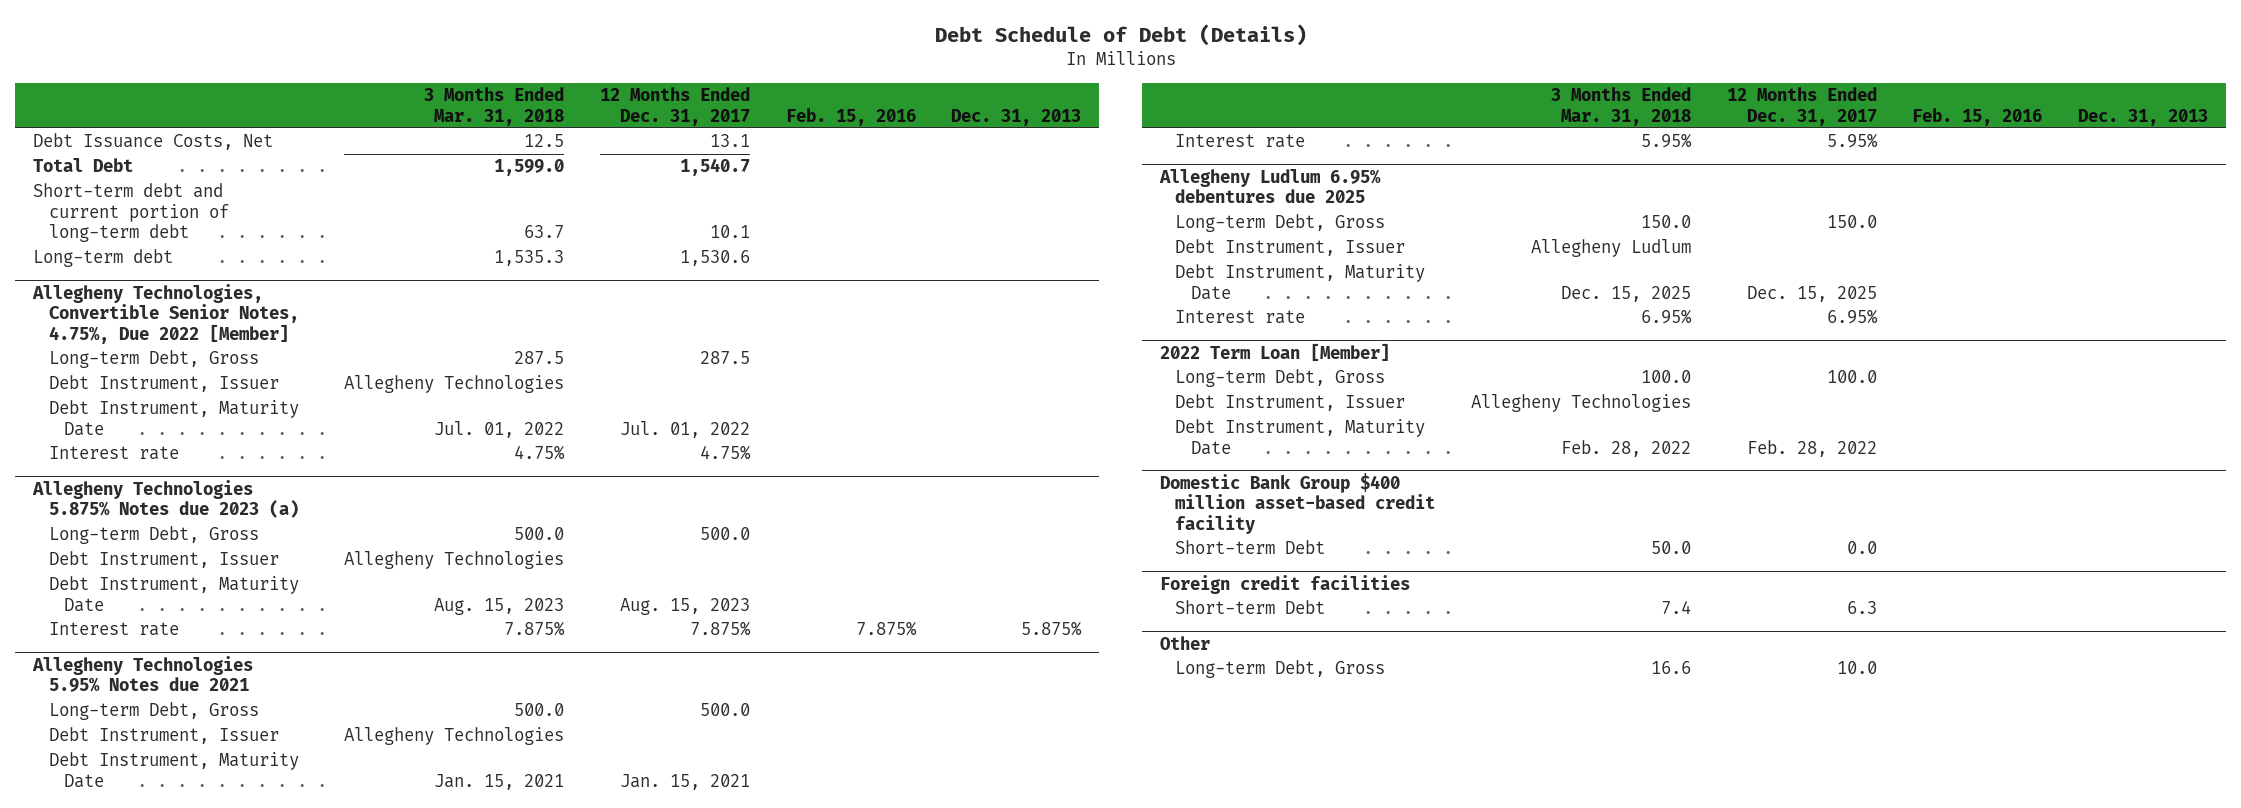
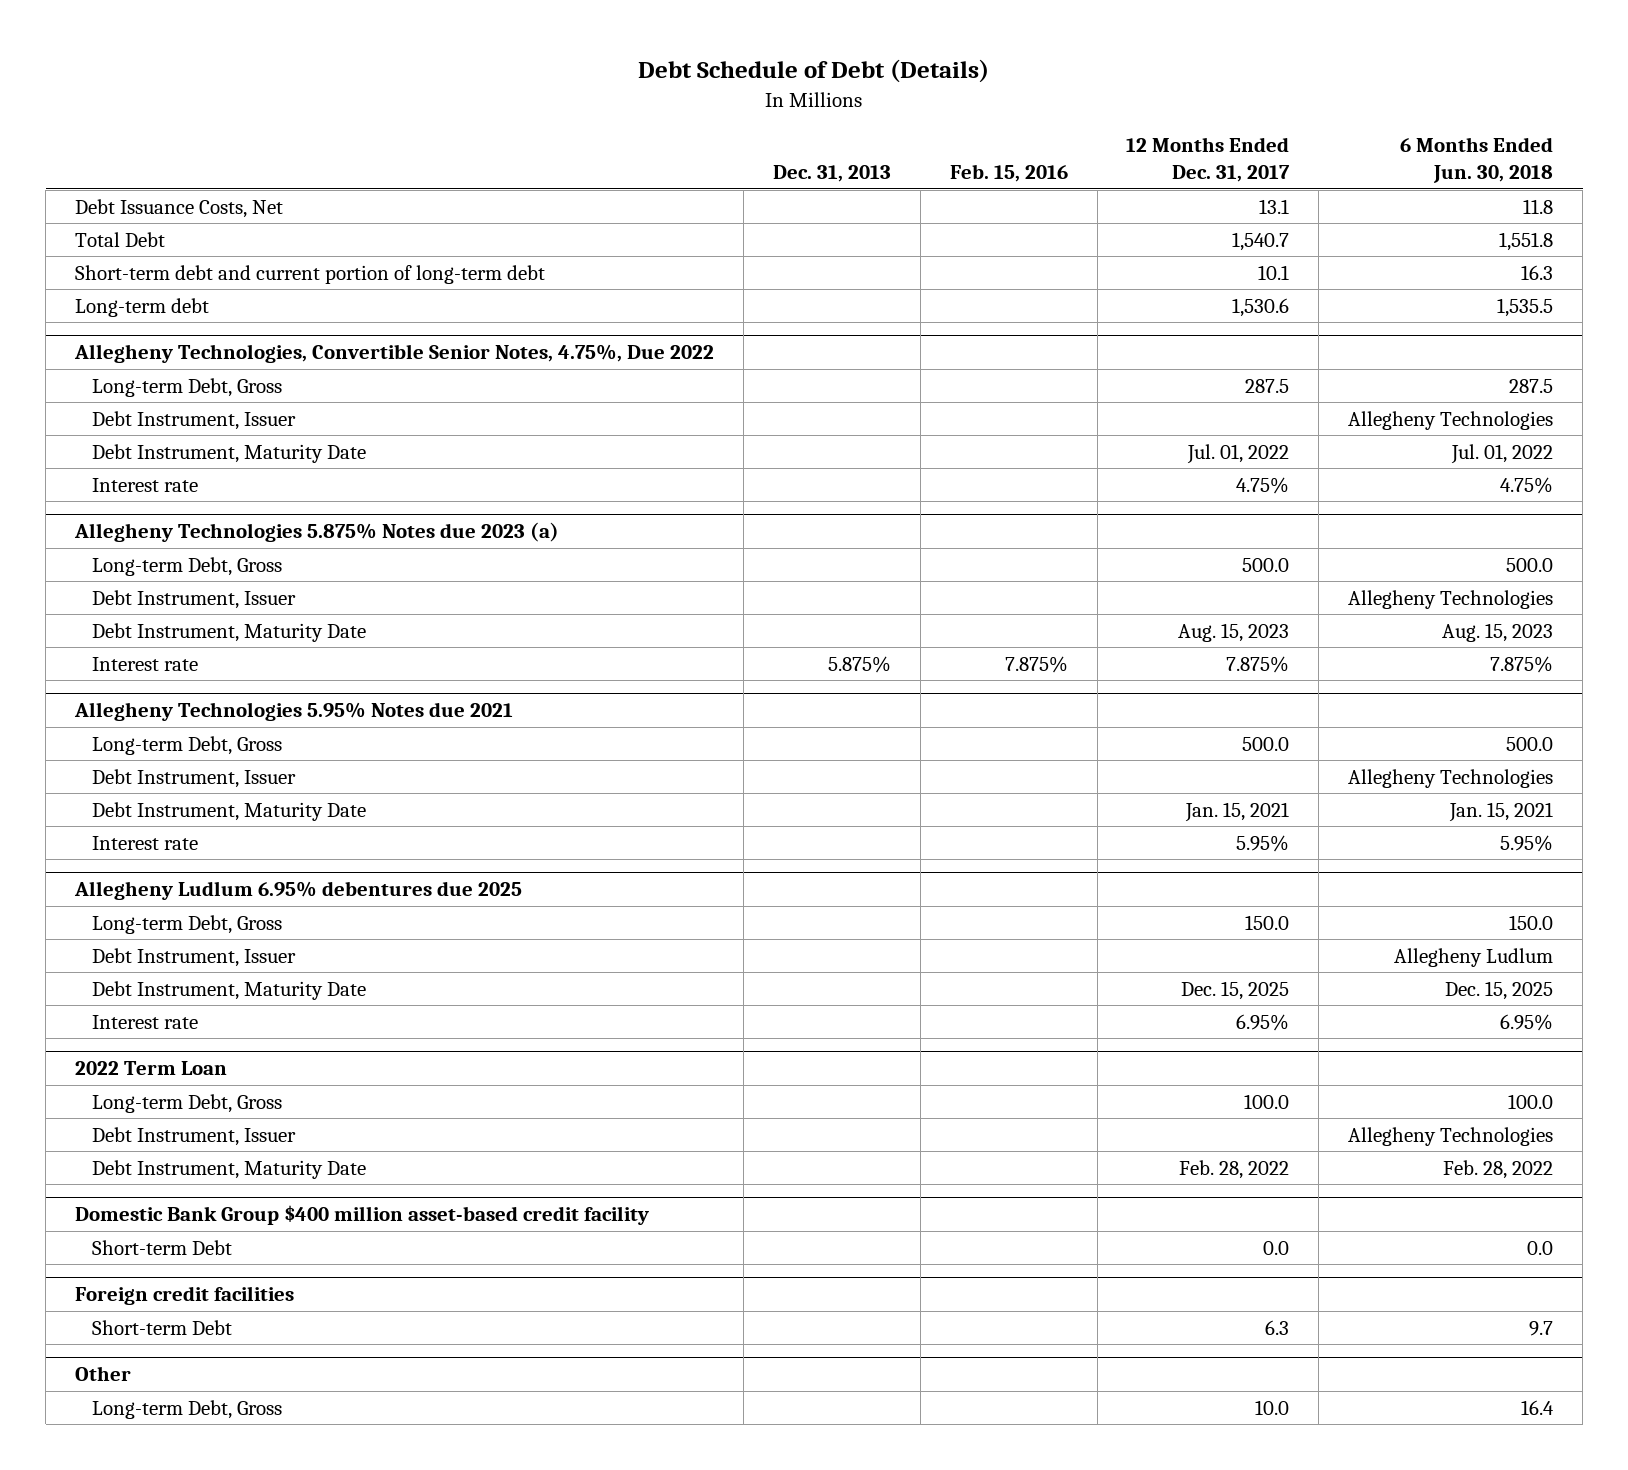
[424,87,565,126] 3 Months Ended Mar. 31, 2018 -> none
none -> [1400,136,1554,184] 6 Months Ended Jun. 30, 2018
[32,283,299,344] Allegheny Technologies, Convertible Senior Notes, 4.75%, Due 2022 [Member] -> [74,344,715,364] Allegheny Technologies, Convertible Senior Notes, 4.75%, Due 2022
[1159,342,1390,361] 2022 Term Loan [Member] -> [75,1061,228,1076] 2022 Term Loan

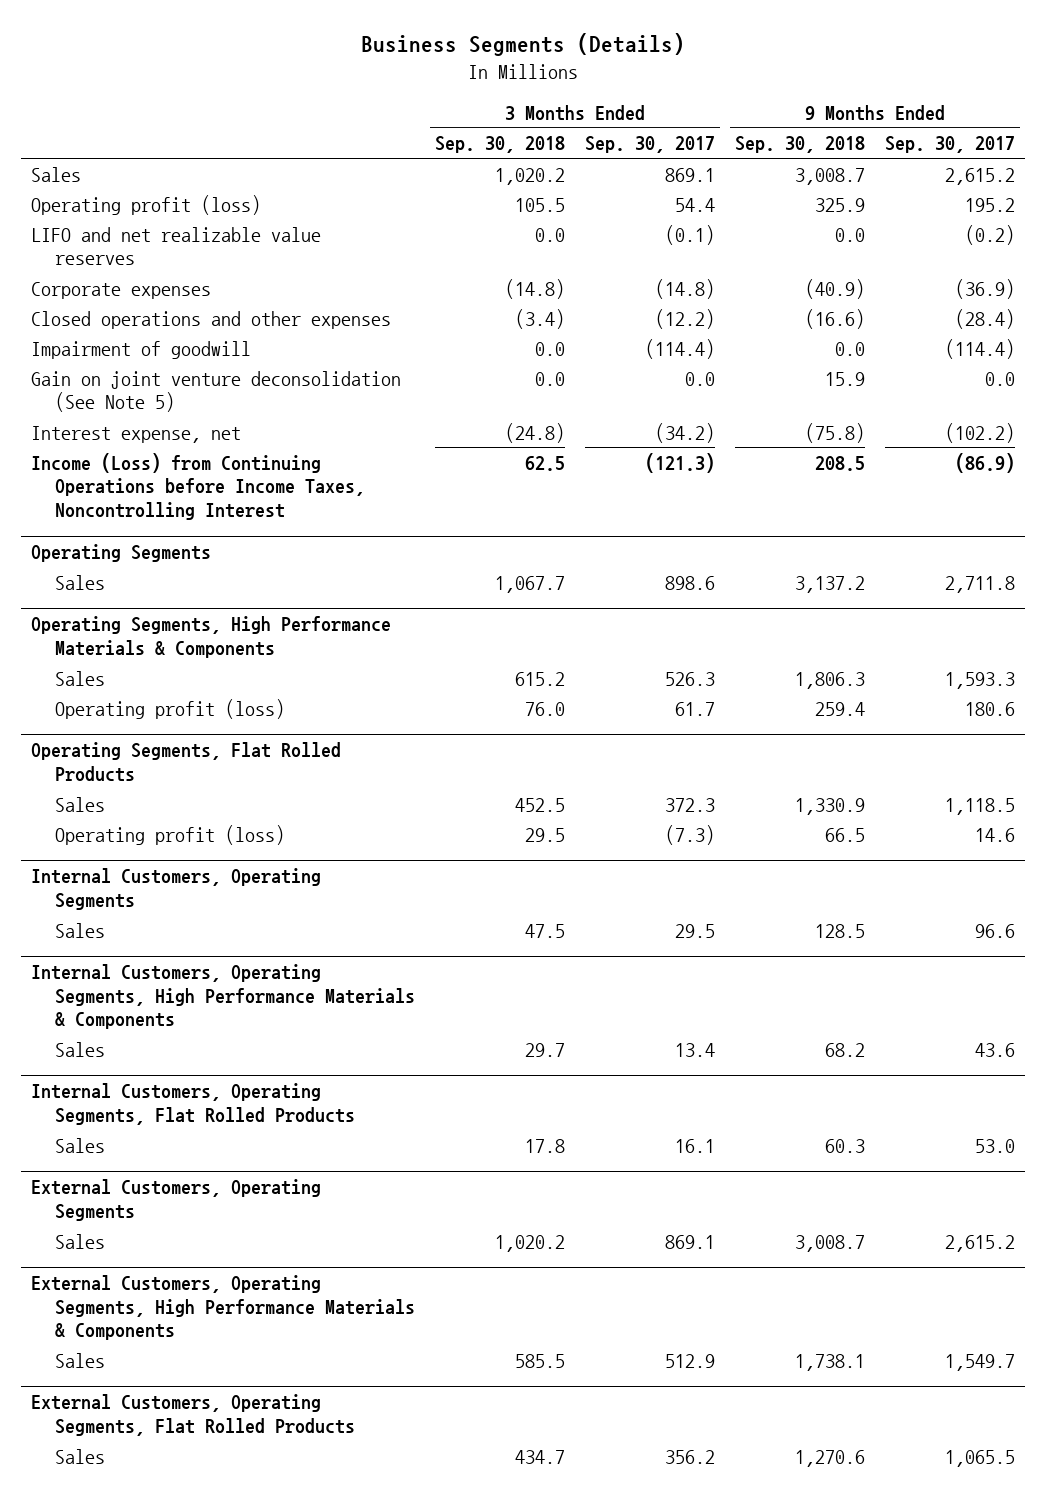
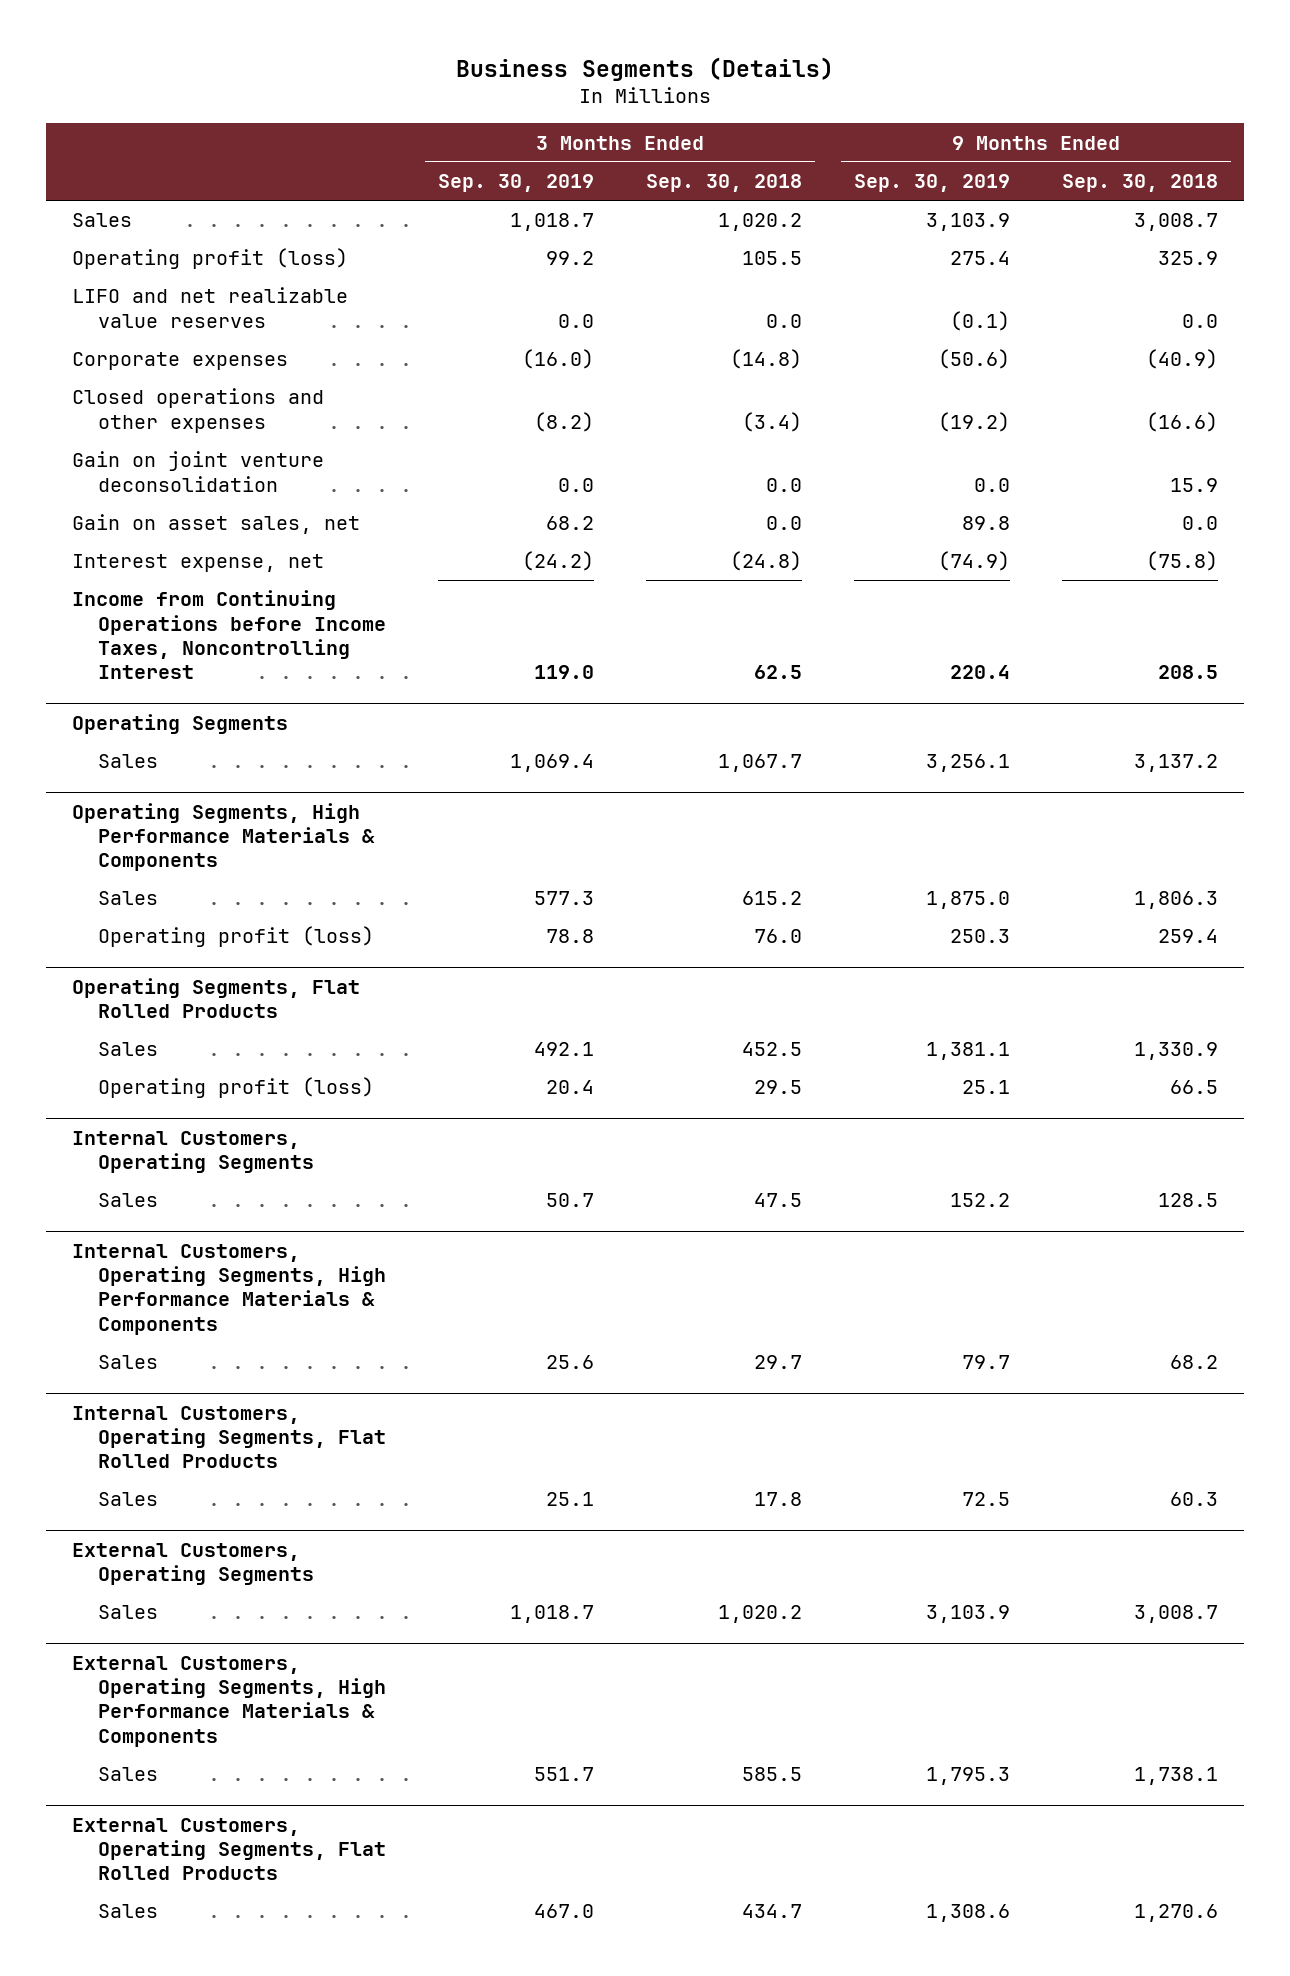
[584,136,715,154] Sep. 30, 2017 -> none
[884,136,1015,154] Sep. 30, 2017 -> none
none -> [438,174,595,193] Sep. 30, 2019
none -> [854,174,1011,193] Sep. 30, 2019
[30,340,251,359] Impairment of goodwill -> none
[30,370,401,413] Gain on joint venture deconsolidation (See Note 5) -> [72,451,325,492] Gain on joint venture deconsolidation
none -> [72,514,361,535] Gain on asset sales, net
[30,452,365,520] Income (Loss) from Continuing Operations before Income Taxes, Noncontrolling Interest -> [72,590,387,680] Income from Continuing Operations before Income Taxes, Noncontrolling Interest

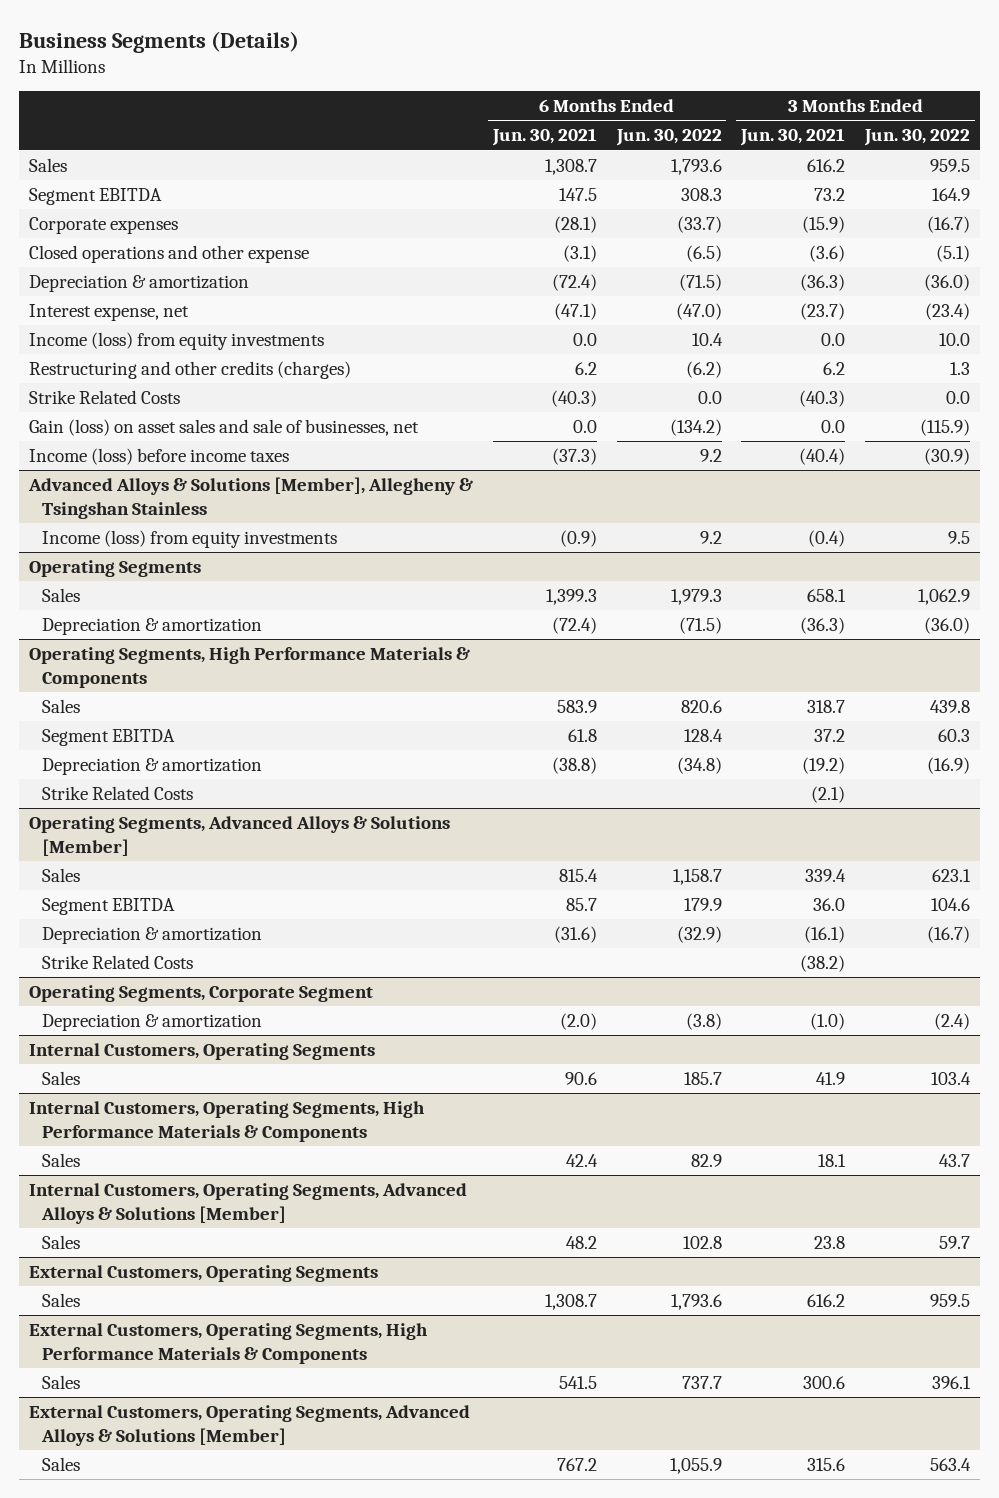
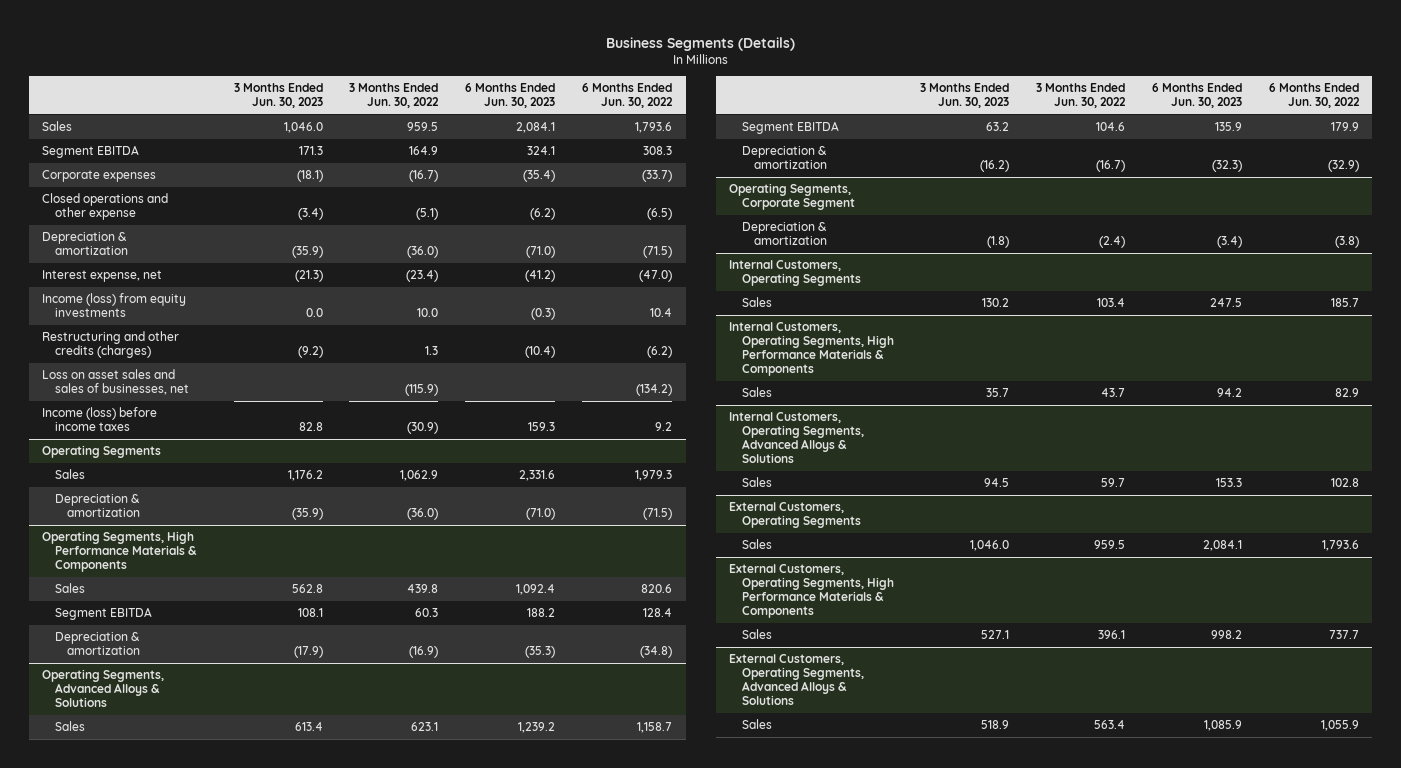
[491,128,597,147] Jun. 30, 2021 -> none
[740,128,846,147] Jun. 30, 2021 -> none
none -> [233,83,323,109] 3 Months Ended Jun. 30, 2023
none -> [465,83,556,109] 6 Months Ended Jun. 30, 2023
[28,389,180,404] Strike Related Costs -> none
[28,418,419,436] Gain (loss) on asset sales and sale of businesses, net -> [42,369,189,396] Loss on asset sales and sales of businesses, net
[27,476,473,519] Advanced Alloys & Solutions [Member], Allegheny & Tsingshan Stainless -> none
[42,529,338,548] Income (loss) from equity investments -> none
[42,785,194,800] Strike Related Costs -> none
[28,815,450,856] Operating Segments, Advanced Alloys & Solutions [Member] -> [42,669,165,708] Operating Segments, Advanced Alloys & Solutions
[42,954,194,969] Strike Related Costs -> none
[28,1182,467,1224] Internal Customers, Operating Segments, Advanced Alloys & Solutions [Member] -> [729,412,864,464] Internal Customers, Operating Segments, Advanced Alloys & Solutions
[28,1404,470,1446] External Customers, Operating Segments, Advanced Alloys & Solutions [Member] -> [729,654,864,706] External Customers, Operating Segments, Advanced Alloys & Solutions

